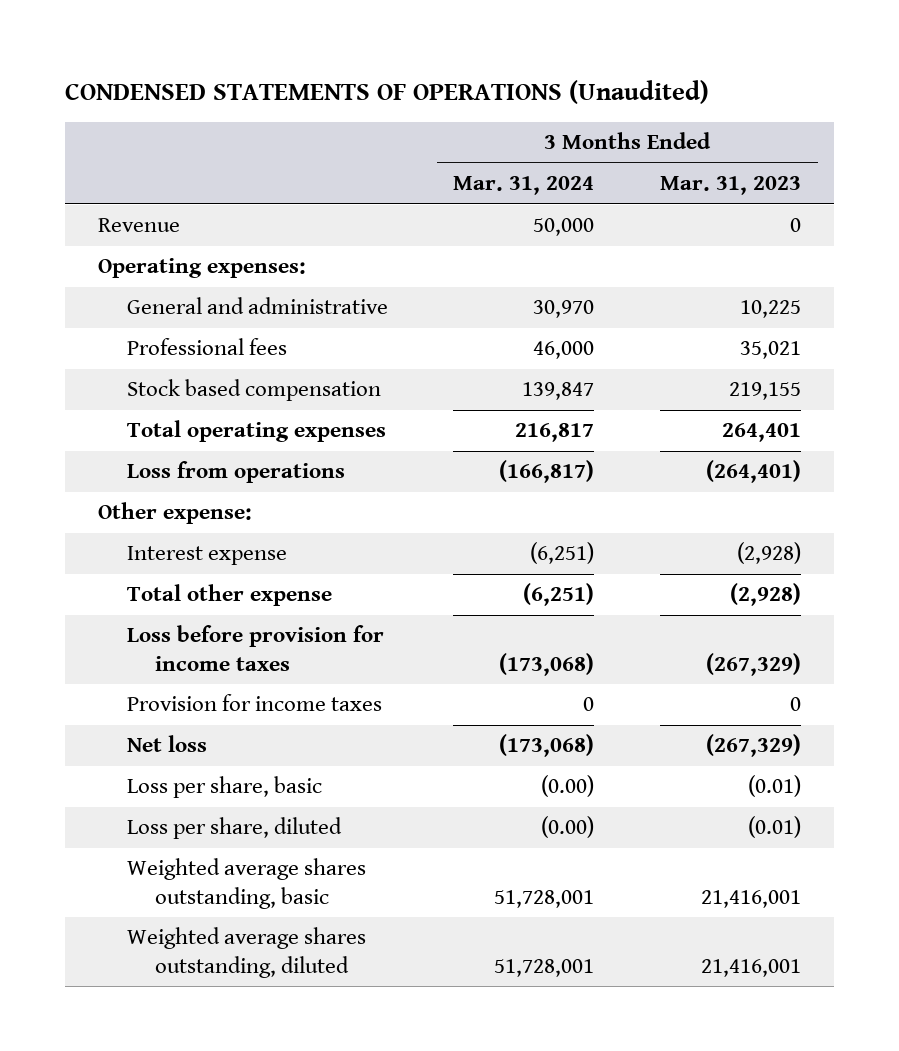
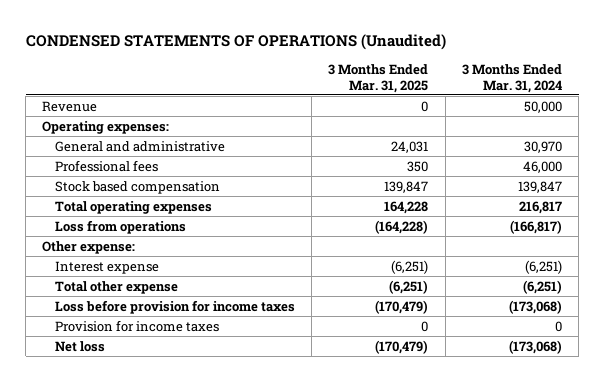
[660,176,802,196] Mar. 31, 2023 -> none
none -> [328,63,429,93] 3 Months Ended Mar. 31, 2025
[126,776,322,799] Loss per share, basic -> none
[126,817,342,840] Loss per share, diluted -> none
[126,858,366,909] Weighted average shares outstanding, basic -> none
[126,927,366,978] Weighted average shares outstanding, diluted -> none

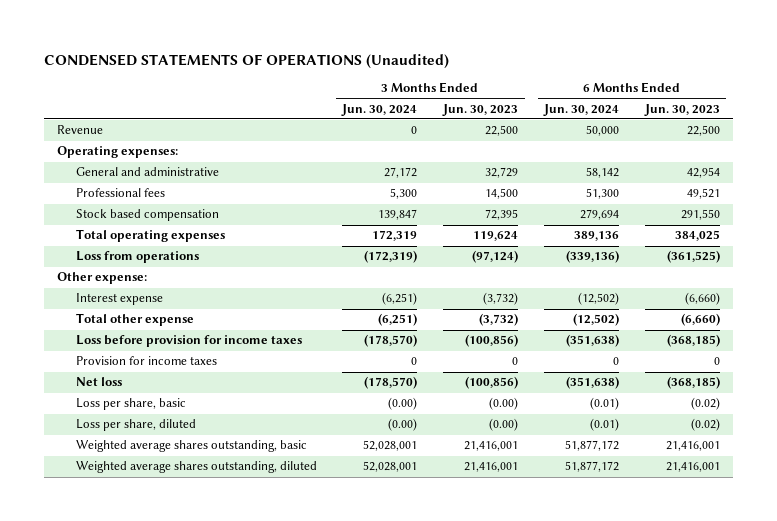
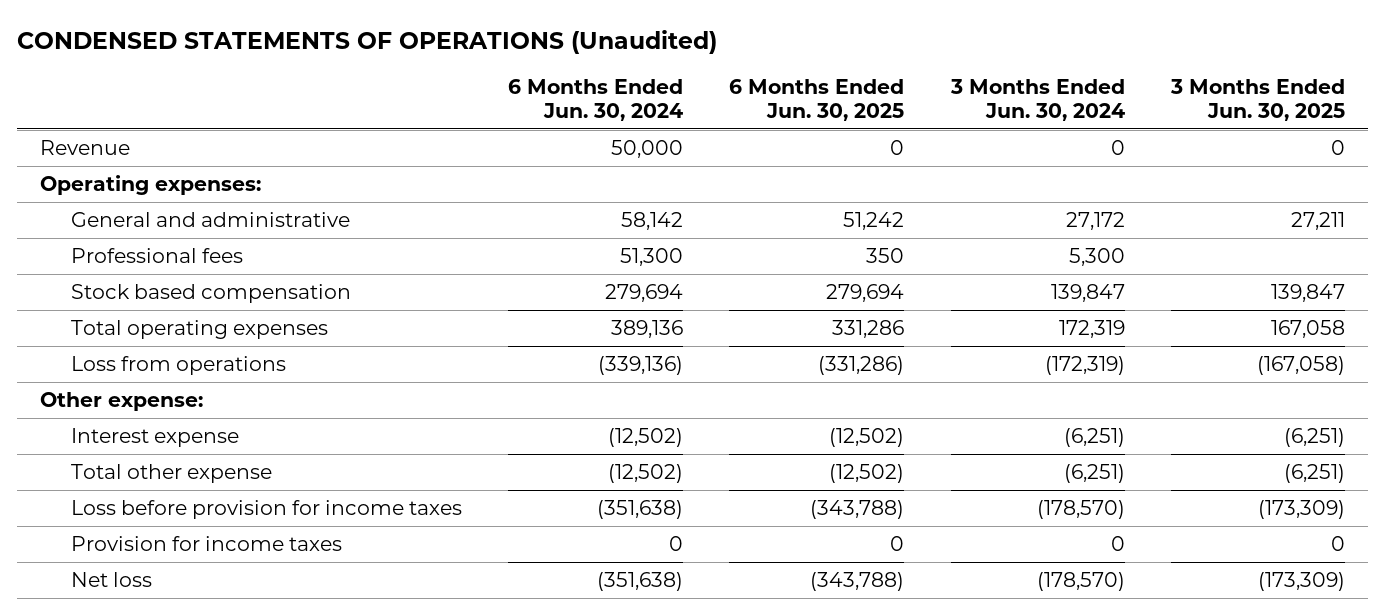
[442,103,519,116] Jun. 30, 2023 -> none
[643,103,720,116] Jun. 30, 2023 -> none
none -> [729,79,905,121] 6 Months Ended Jun. 30, 2025
none -> [1170,79,1346,121] 3 Months Ended Jun. 30, 2025
[75,398,186,411] Loss per share, basic -> none
[75,419,196,432] Loss per share, diluted -> none
[75,440,307,453] Weighted average shares outstanding, basic -> none
[75,461,317,474] Weighted average shares outstanding, diluted -> none

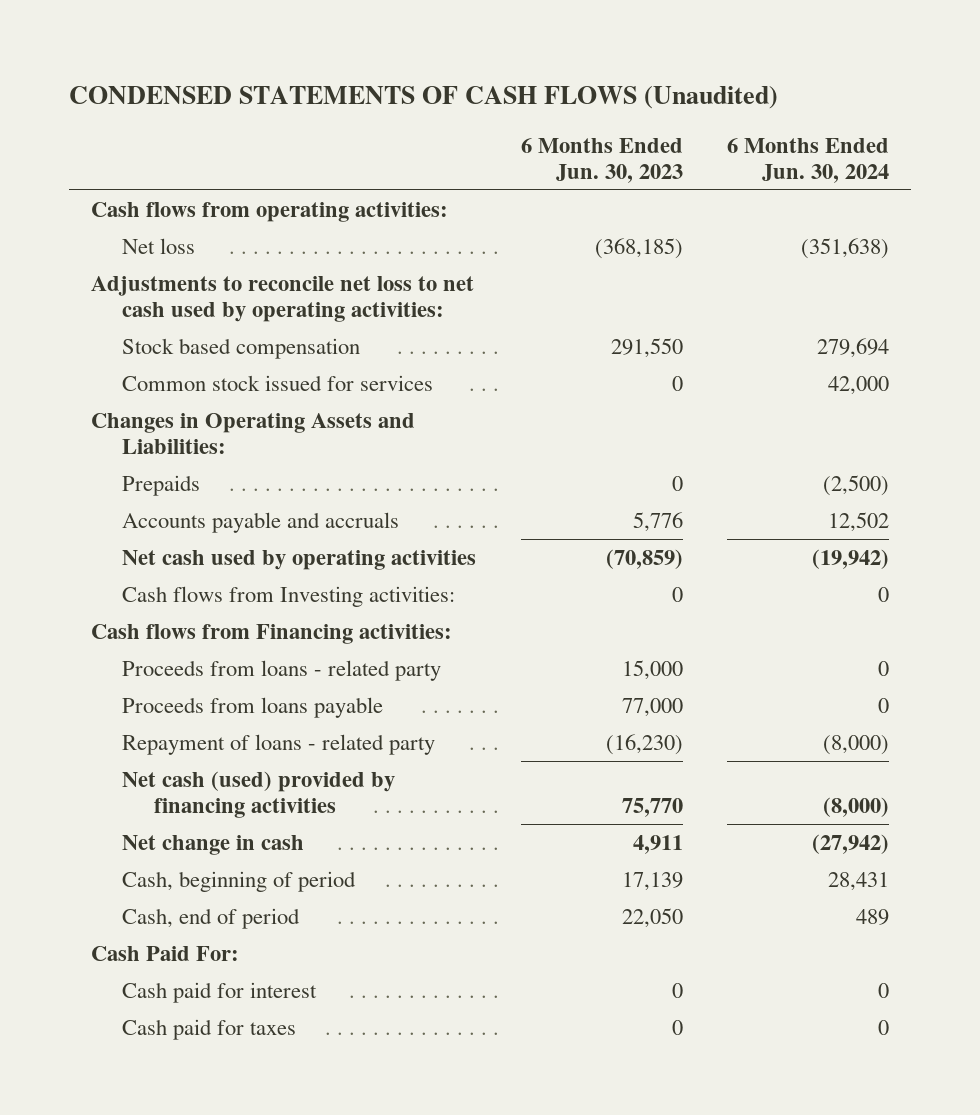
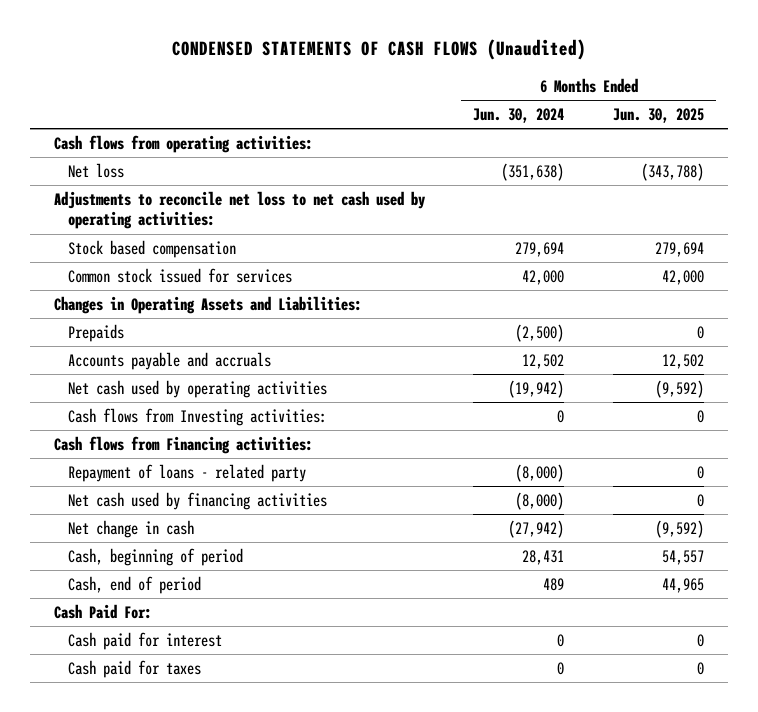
[520,137,683,183] 6 Months Ended Jun. 30, 2023 -> none
none -> [612,107,704,123] Jun. 30, 2025
[122,659,442,681] Proceeds from loans - related party -> none
[122,696,384,718] Proceeds from loans payable -> none
[122,770,396,818] Net cash (used) provided by financing activities -> [67,491,327,510] Net cash used by financing activities

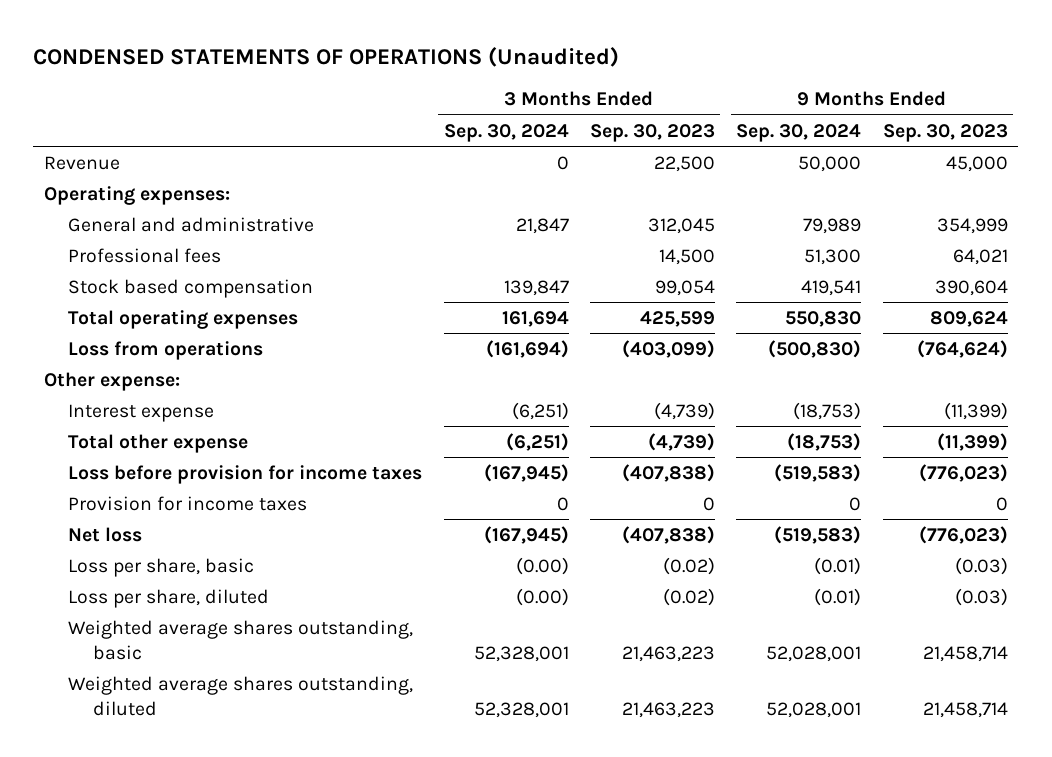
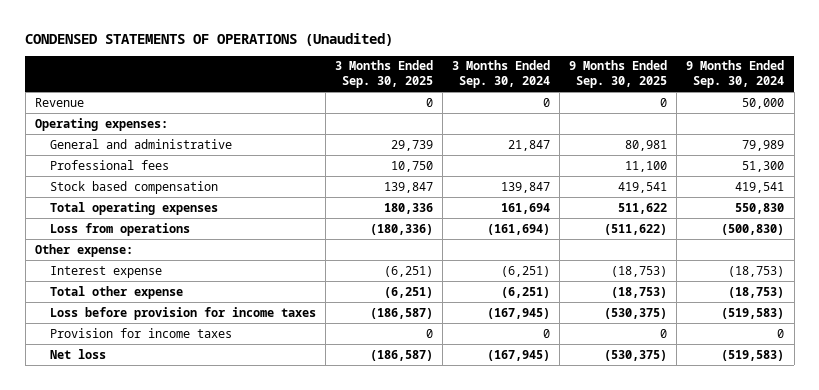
[590,123,716,142] Sep. 30, 2023 -> none
[882,123,1008,142] Sep. 30, 2023 -> none
none -> [335,60,434,88] 3 Months Ended Sep. 30, 2025
none -> [569,60,668,88] 9 Months Ended Sep. 30, 2025
[68,557,255,577] Loss per share, basic -> none
[68,588,270,608] Loss per share, diluted -> none
[68,619,414,660] Weighted average shares outstanding, basic -> none
[68,675,414,716] Weighted average shares outstanding, diluted -> none

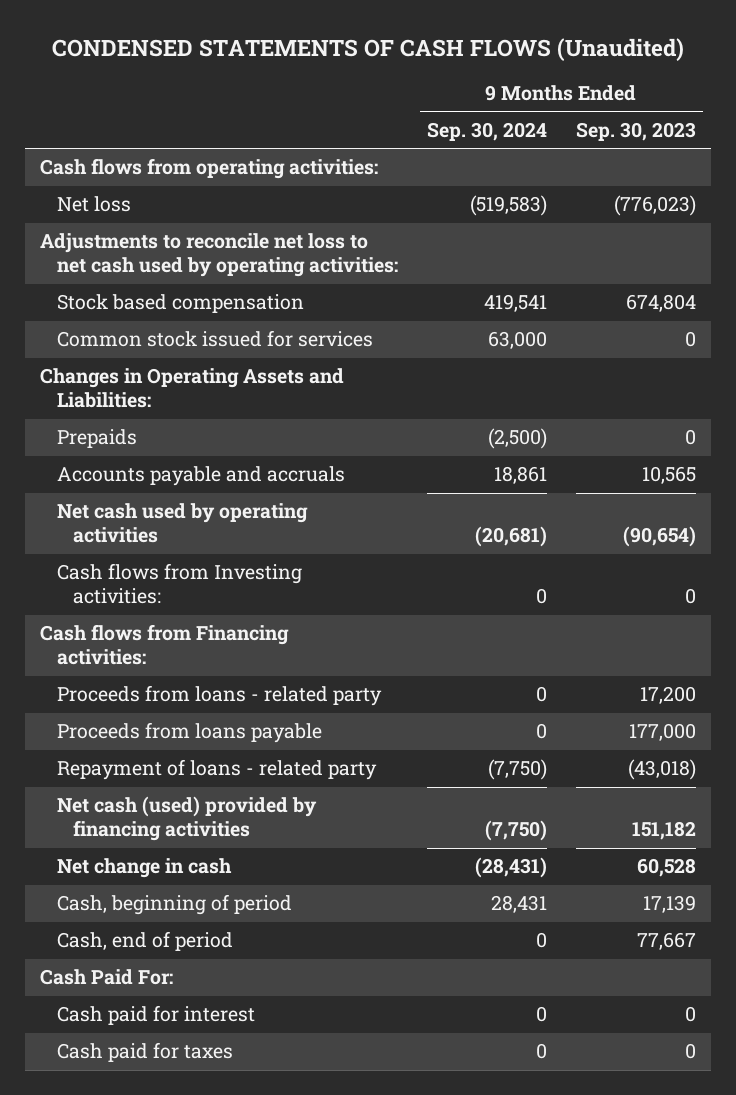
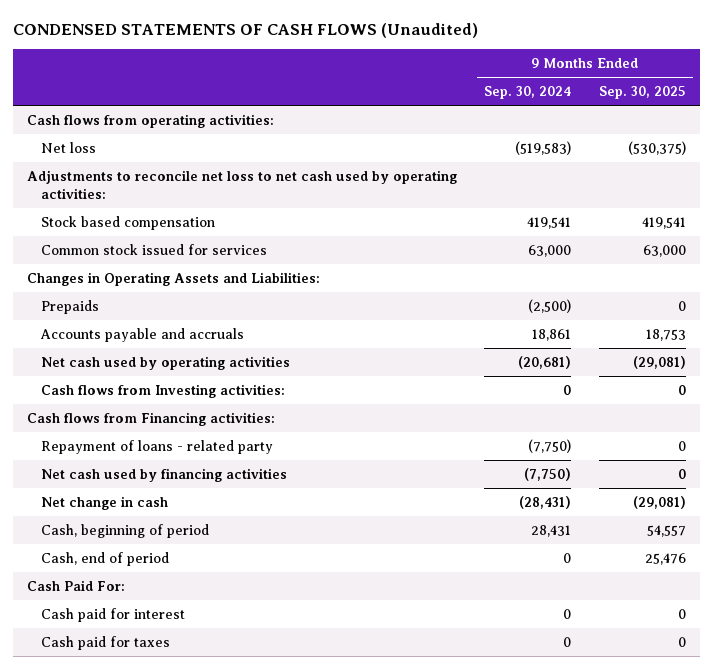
[576,121,697,141] Sep. 30, 2023 -> none
none -> [599,86,687,100] Sep. 30, 2025
[56,685,382,707] Proceeds from loans - related party -> none
[56,722,322,744] Proceeds from loans payable -> none
[56,796,317,842] Net cash (used) provided by financing activities -> [40,467,287,482] Net cash used by financing activities

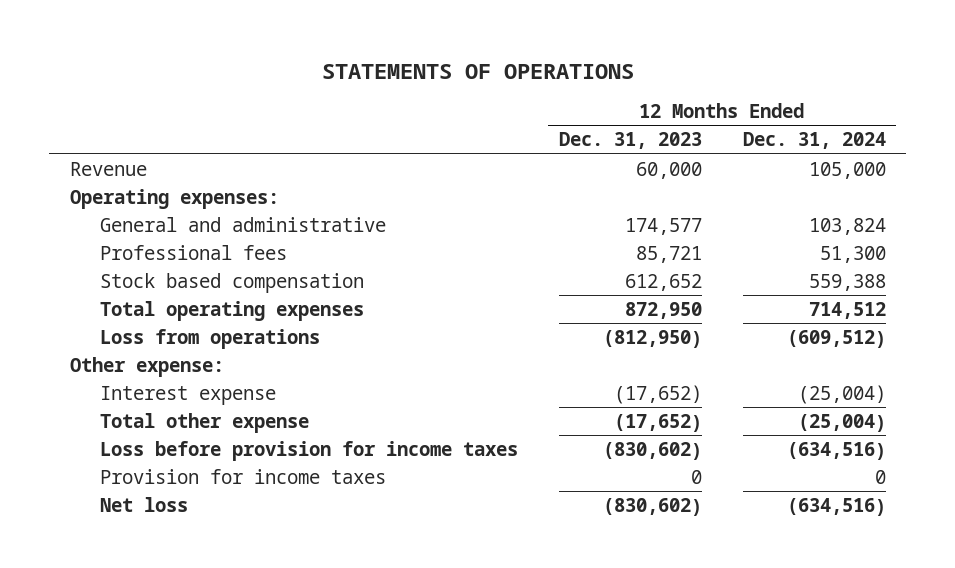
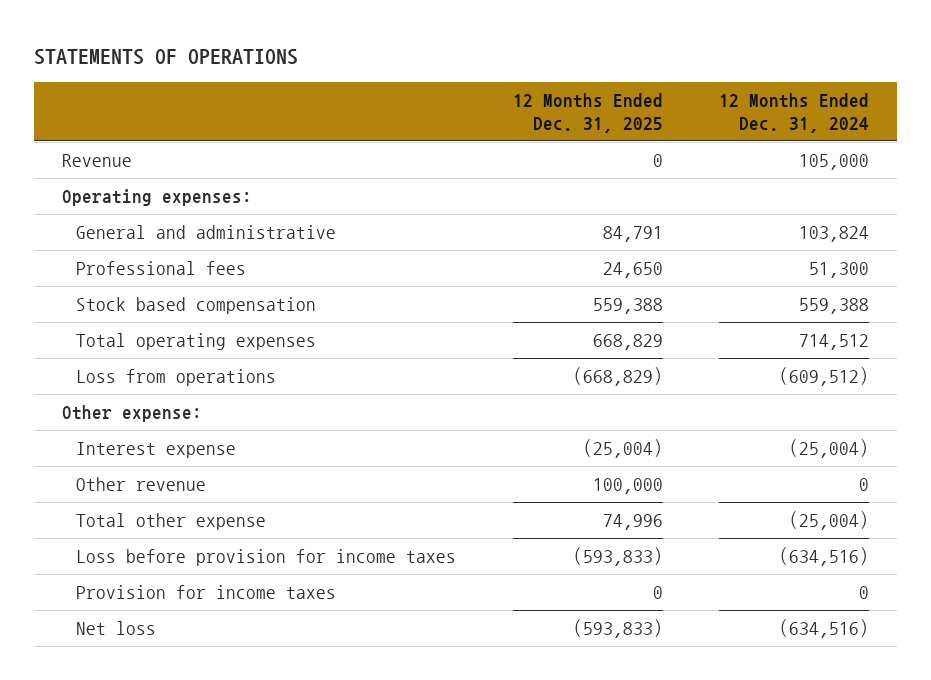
[558,132,702,150] Dec. 31, 2023 -> none
none -> [512,93,663,134] 12 Months Ended Dec. 31, 2025
none -> [76,476,207,491] Other revenue

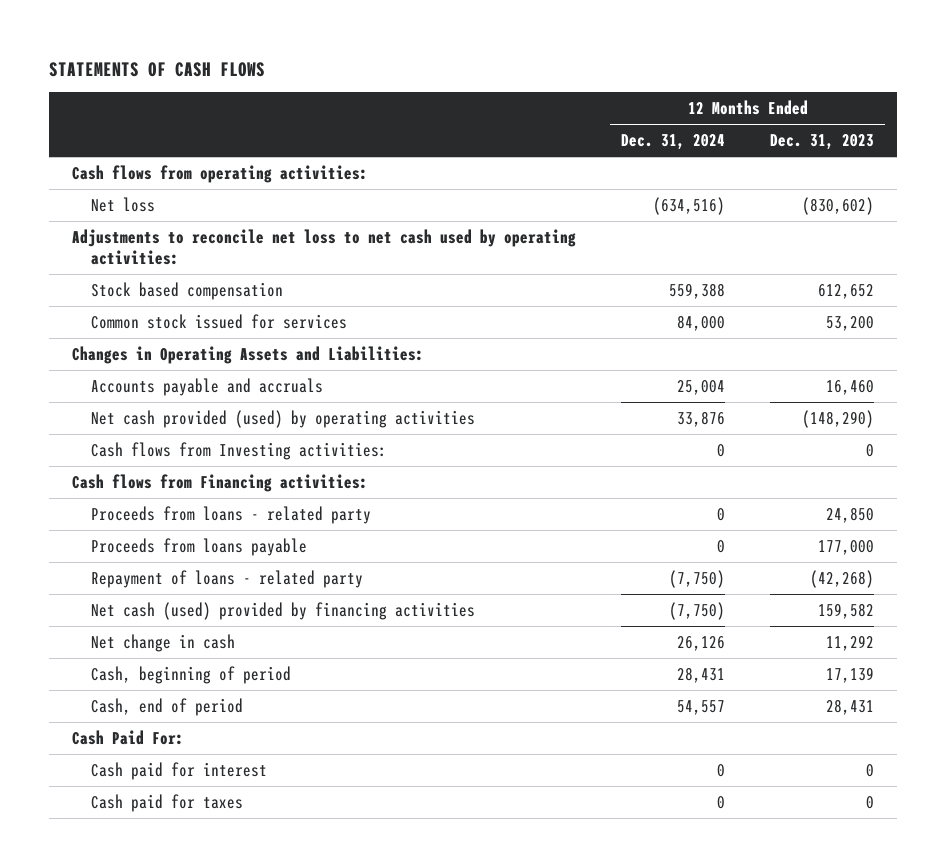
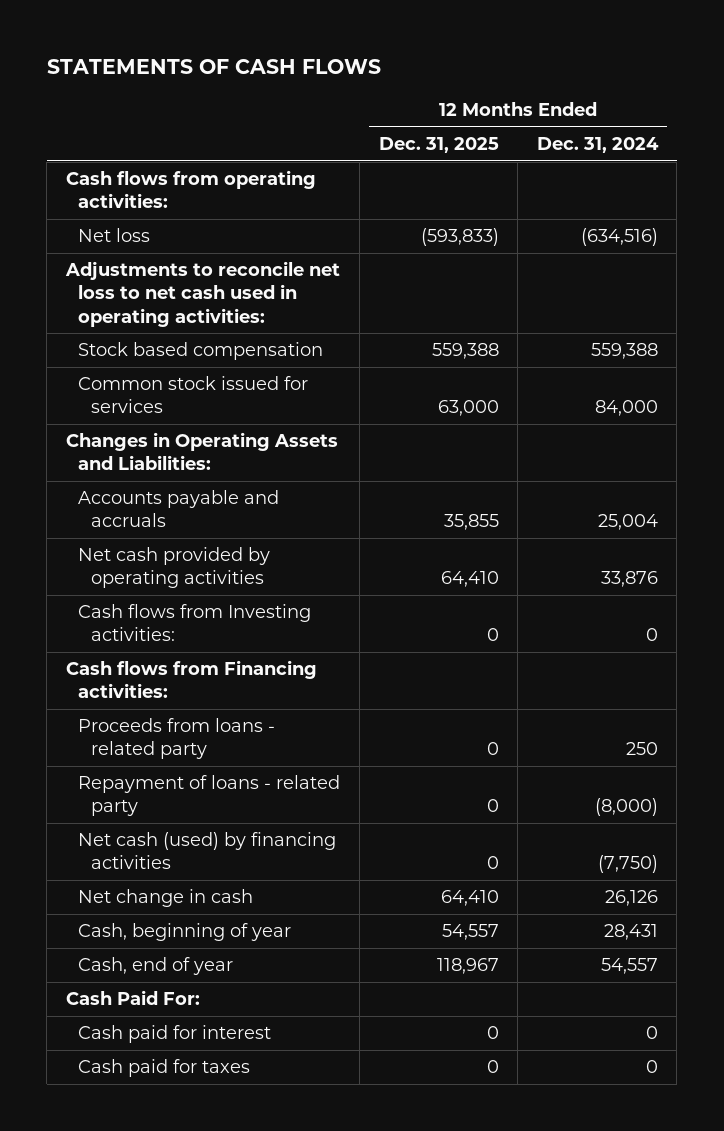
[770,134,875,151] Dec. 31, 2023 -> none
none -> [378,137,499,154] Dec. 31, 2025
[71,228,576,266] Adjustments to reconcile net loss to net cash used by operating activities: -> [64,261,340,327] Adjustments to reconcile net loss to net cash used in operating activities:
[90,409,475,428] Net cash provided (used) by operating activities -> [78,547,271,589] Net cash provided by operating activities
[90,537,307,556] Proceeds from loans payable -> none
[717,507,726,521] 0 -> [625,742,658,756] 250
[669,569,726,588] (7,750) -> [594,798,658,817] (8,000)
[90,601,475,620] Net cash (used) provided by financing activities -> [78,832,337,870] Net cash (used) by financing activities
[90,665,291,684] Cash, beginning of period -> [78,923,292,942] Cash, beginning of year
[90,697,243,716] Cash, end of period -> [78,957,234,976] Cash, end of year

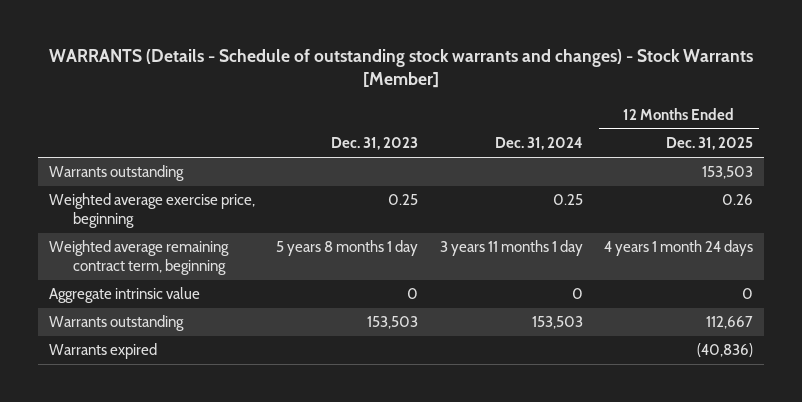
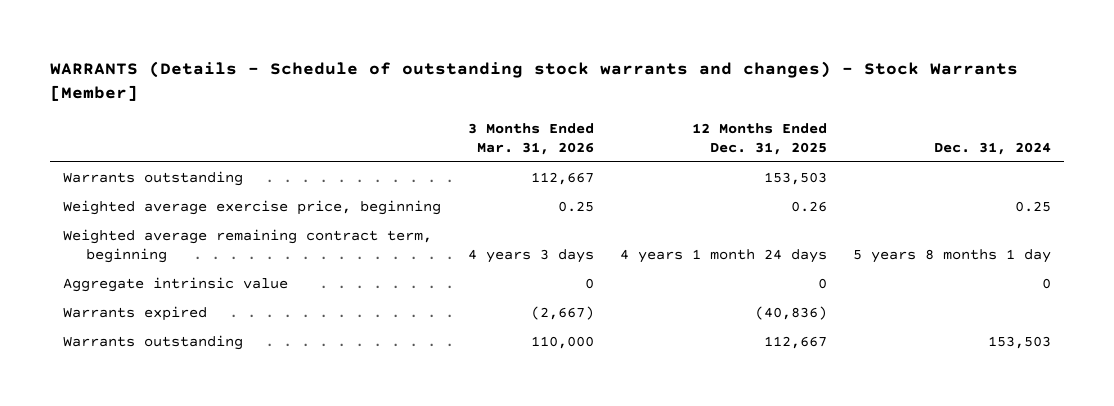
[331,137,419,151] Dec. 31, 2023 -> none
none -> [467,123,594,155] 3 Months Ended Mar. 31, 2026
[439,240,583,257] 3 years 11 months 1 day -> [853,248,1052,263] 5 years 8 months 1 day
[49,315,185,332] Warrants outstanding -> [63,335,244,351] Warrants outstanding

